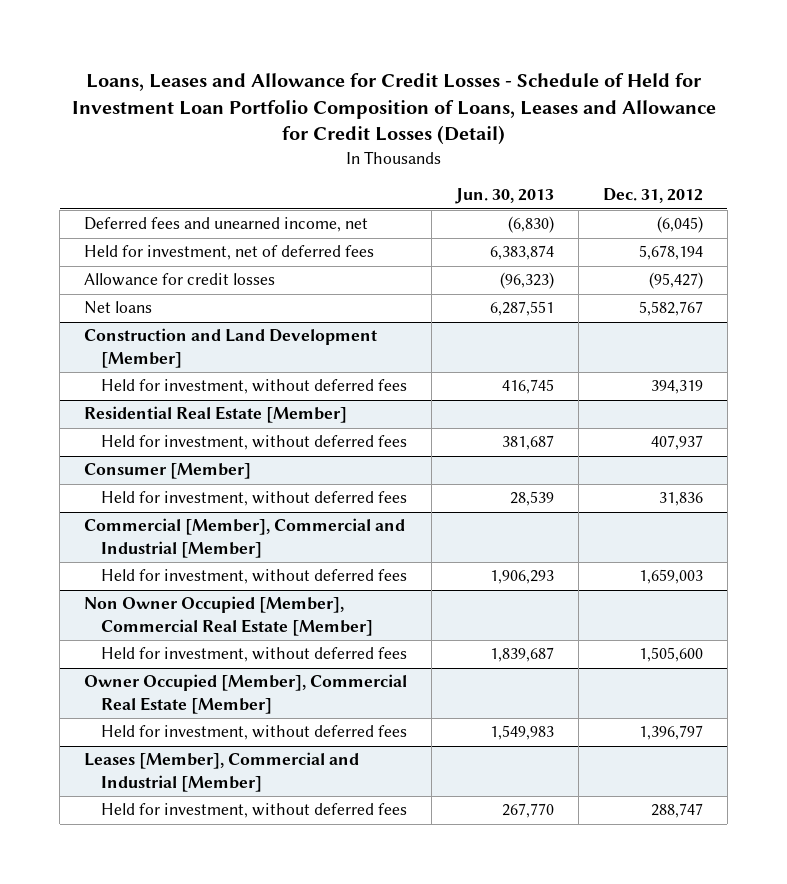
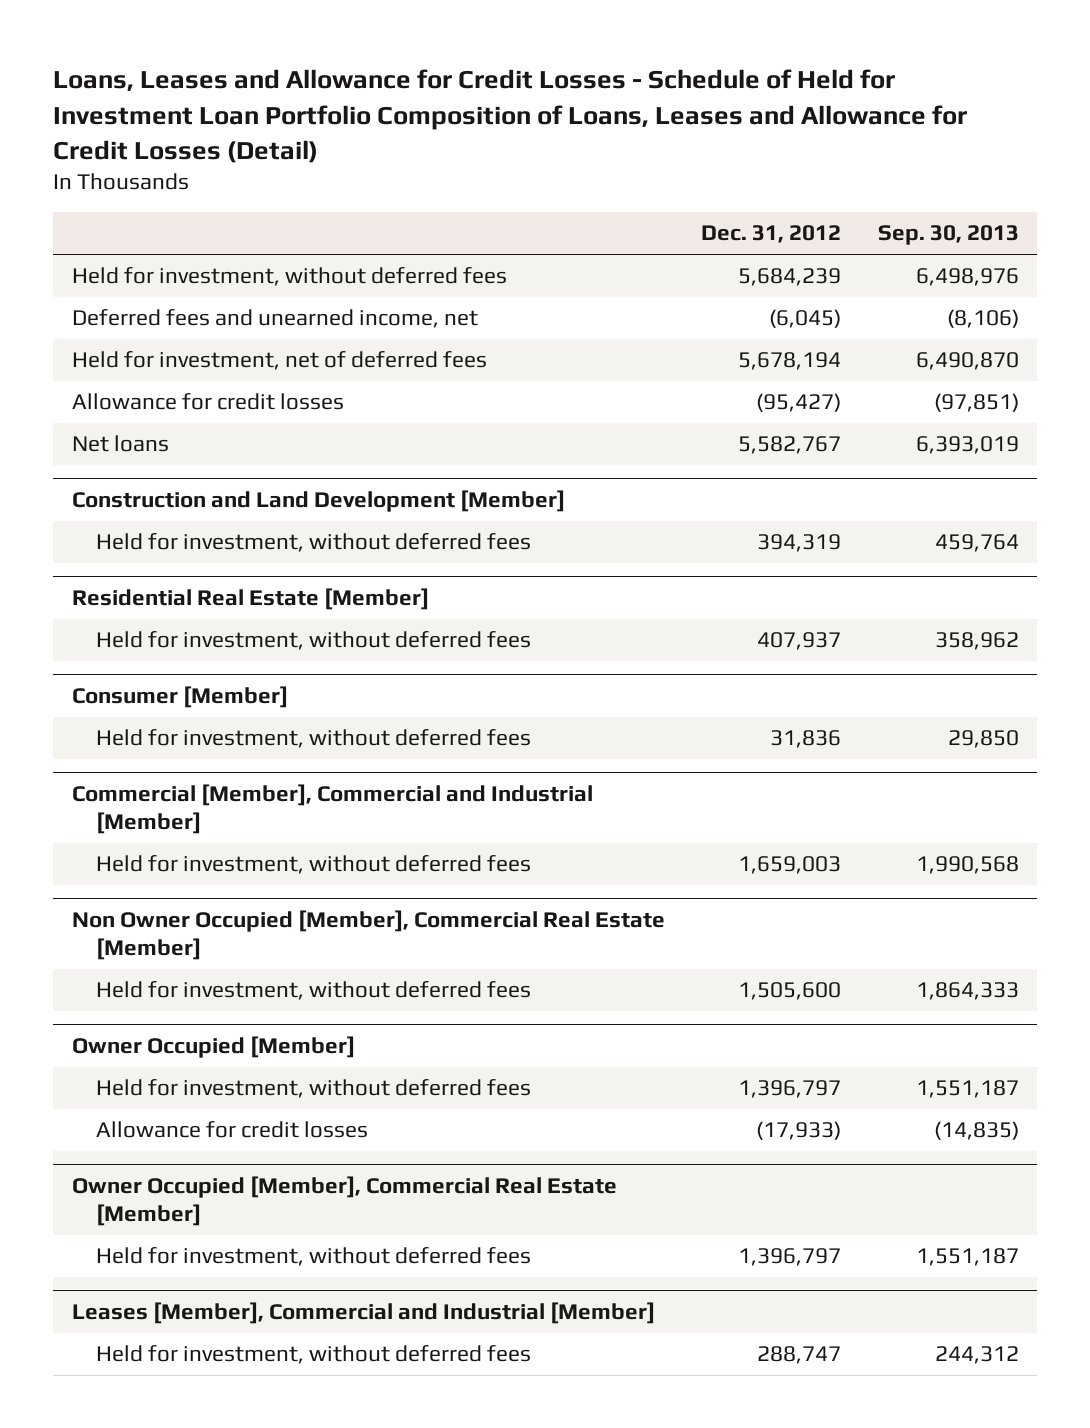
[455,188,555,205] Jun. 30, 2013 -> none
none -> [877,225,1019,246] Sep. 30, 2013
none -> [71,267,507,287] Held for investment, without deferred fees
none -> [71,1036,355,1059] Owner Occupied [Member]
none -> [96,1079,532,1099] Held for investment, without deferred fees
none -> [96,1121,369,1139] Allowance for credit losses

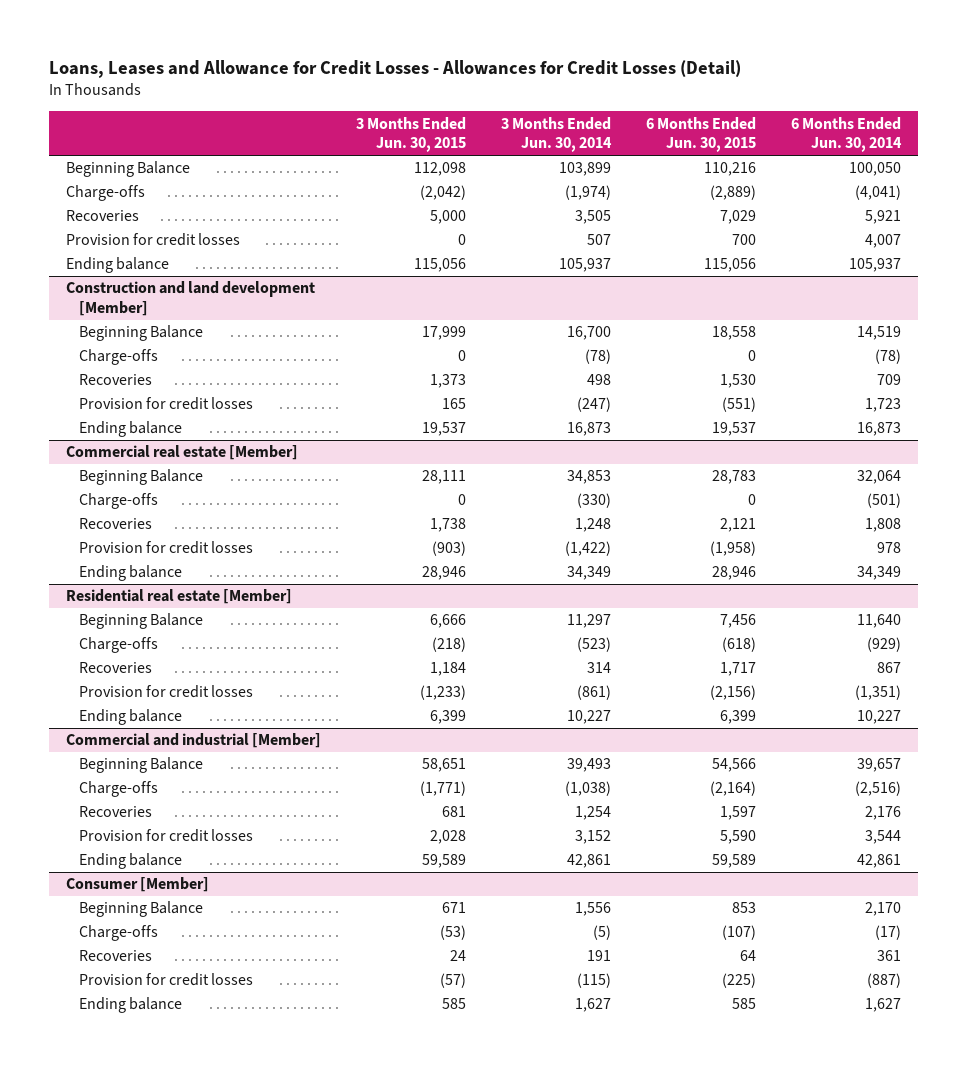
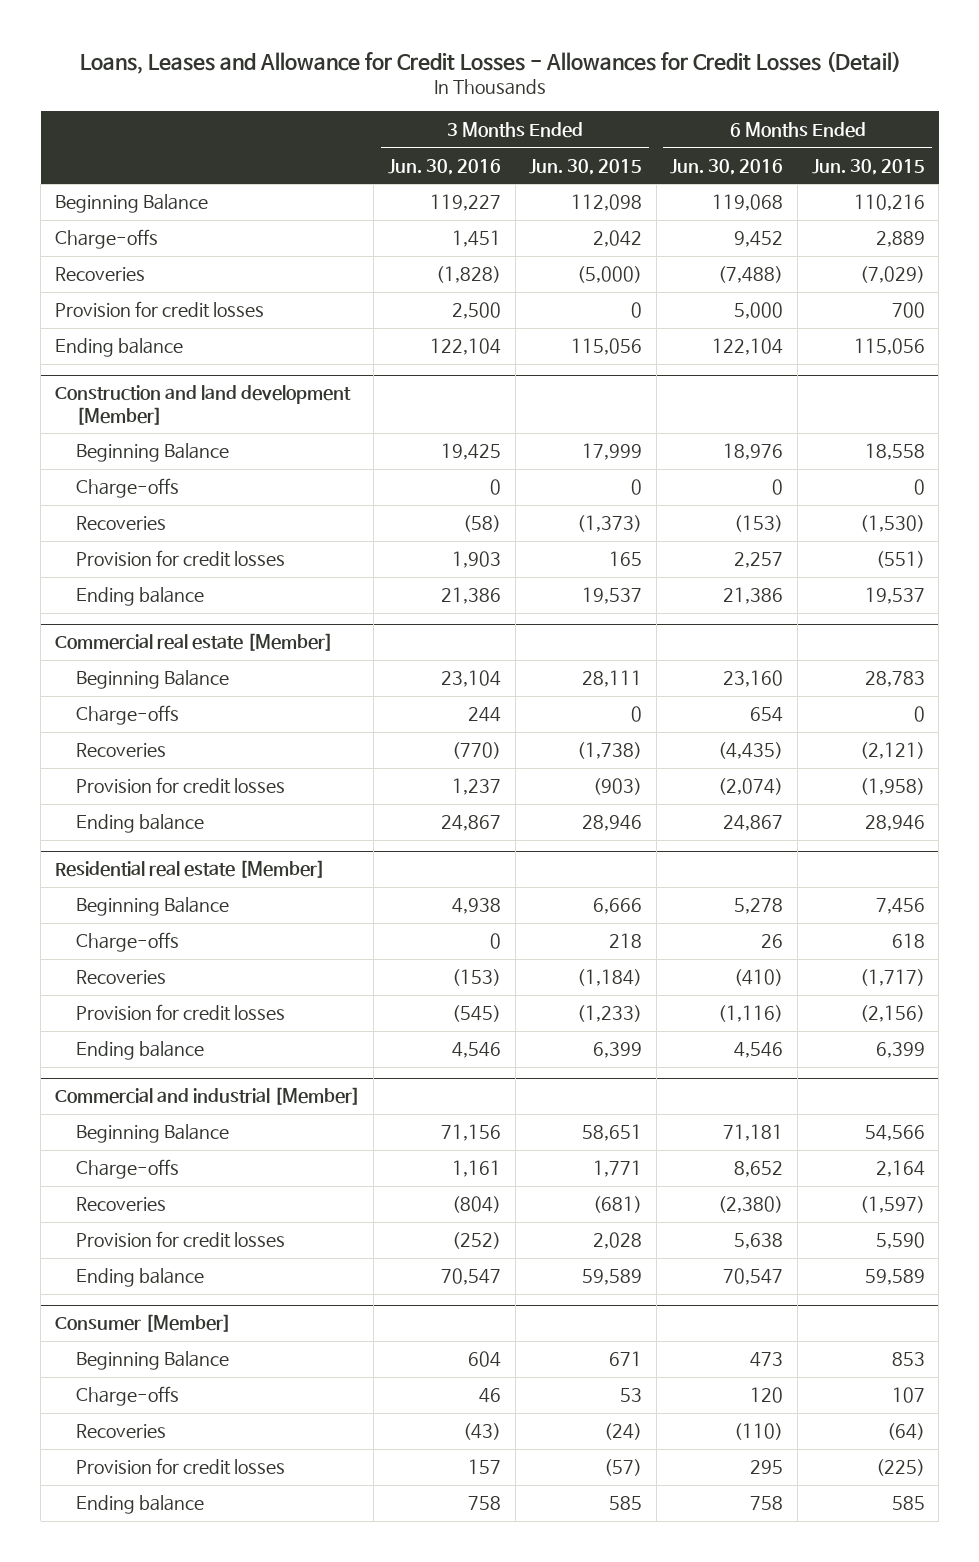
[501,116,613,153] 3 Months Ended Jun. 30, 2014 -> none
[790,116,902,153] 6 Months Ended Jun. 30, 2014 -> none
none -> [387,158,501,175] Jun. 30, 2016
none -> [670,158,784,175] Jun. 30, 2016
[420,185,467,201] (2,042) -> [593,230,643,248] 2,042
[709,185,756,201] (2,889) -> [875,231,925,248] 2,889
[430,210,467,225] 5,000 -> [577,266,643,284] (5,000)
[719,210,756,225] 7,029 -> [859,266,925,284] (7,029)
[430,374,467,389] 1,373 -> [577,515,643,533] (1,373)
[719,374,756,389] 1,530 -> [859,515,925,533] (1,530)
[430,518,467,533] 1,738 -> [577,742,643,760] (1,738)
[719,518,756,533] 2,121 -> [859,742,925,760] (2,121)
[432,637,467,653] (218) -> [609,933,643,949] 218
[721,637,756,653] (618) -> [891,933,925,949] 618
[430,662,467,677] 1,184 -> [577,969,643,987] (1,184)
[719,662,756,677] 1,717 -> [859,969,925,987] (1,717)
[420,781,467,797] (1,771) -> [593,1160,643,1178] 1,771
[709,781,756,797] (2,164) -> [875,1160,925,1178] 2,164
[442,806,467,818] 681 -> [593,1196,643,1214] (681)
[719,806,756,821] 1,597 -> [859,1196,925,1214] (1,597)
[440,925,467,941] (53) -> [620,1388,643,1403] 53
[721,925,756,941] (107) -> [891,1387,925,1404] 107
[450,950,467,962] 24 -> [604,1423,643,1441] (24)
[739,950,756,962] 64 -> [886,1423,925,1441] (64)

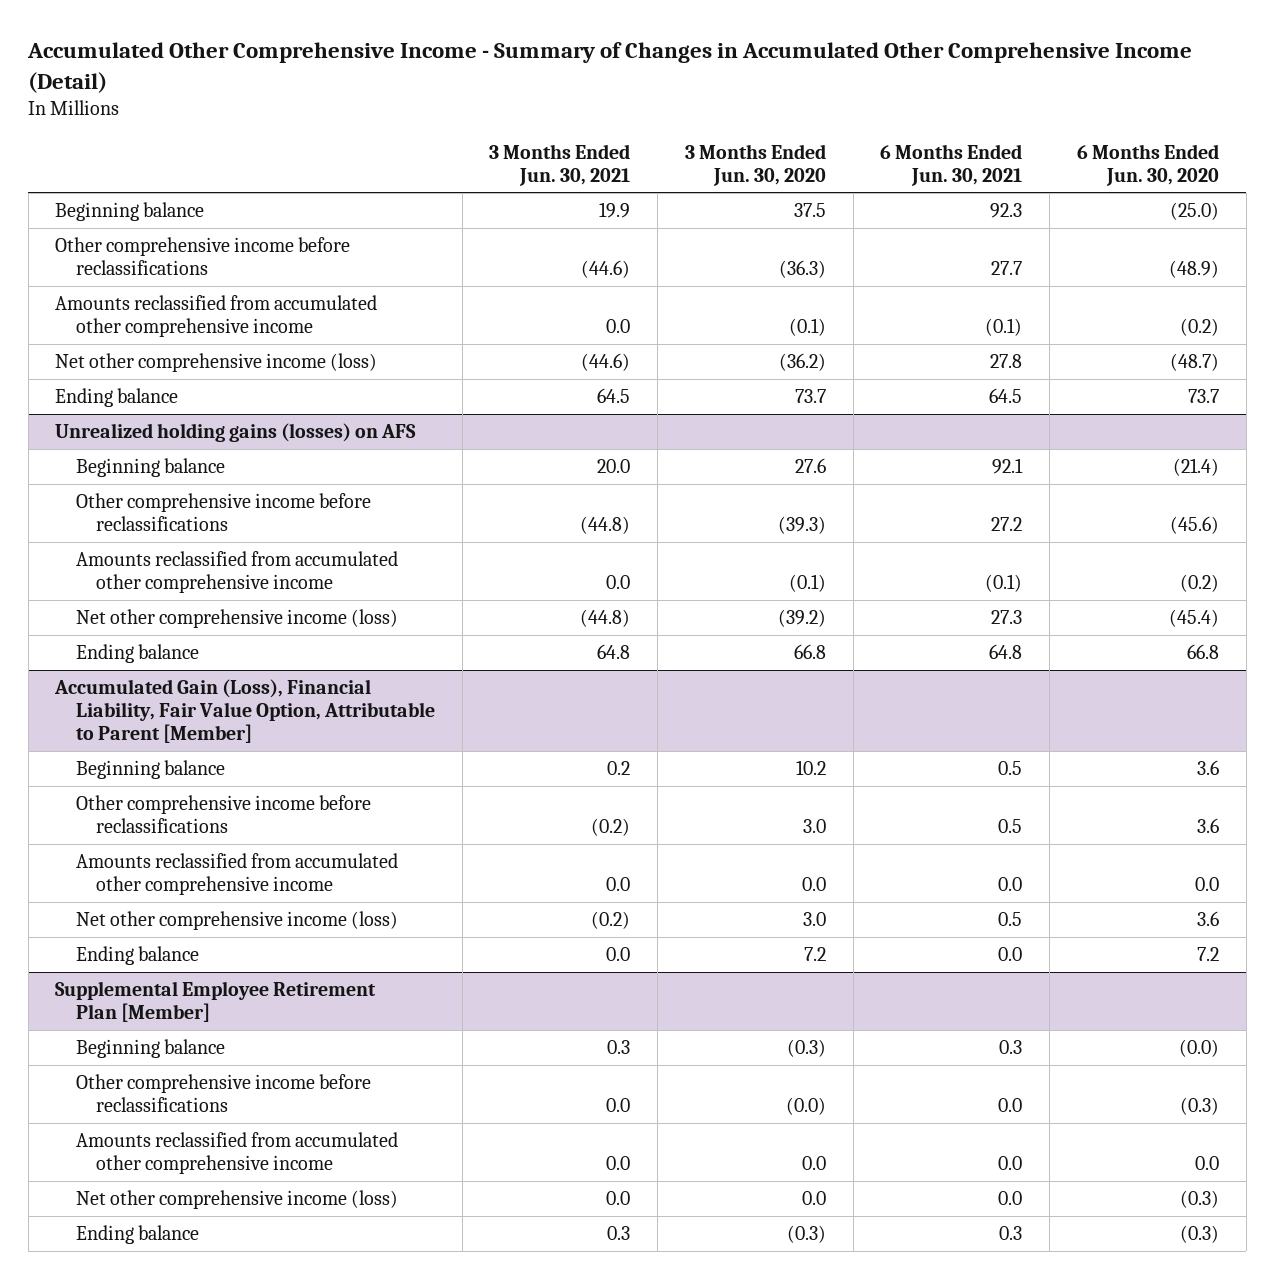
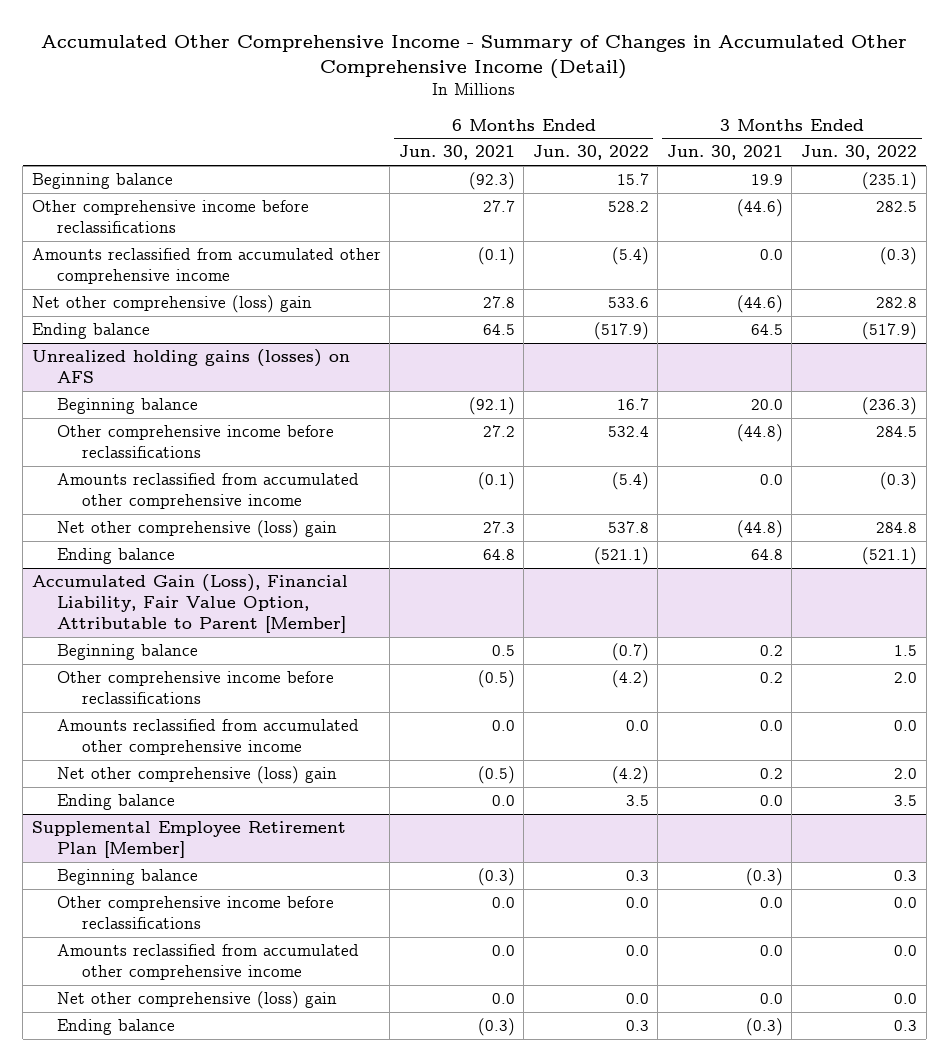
[684,143,826,186] 3 Months Ended Jun. 30, 2020 -> none
[1076,143,1219,186] 6 Months Ended Jun. 30, 2020 -> none
none -> [532,145,649,161] Jun. 30, 2022
none -> [801,145,918,161] Jun. 30, 2022
[990,203,1023,219] 92.3 -> [468,172,515,191] (92.3)
[55,353,378,373] Net other comprehensive income (loss) -> [31,295,312,314] Net other comprehensive (loss) gain
[992,458,1024,475] 92.1 -> [468,397,515,416] (92.1)
[75,609,398,629] Net other comprehensive income (loss) -> [56,520,337,539] Net other comprehensive (loss) gain
[591,818,631,837] (0.2) -> [759,672,783,684] 0.2
[998,819,1023,834] 0.5 -> [477,670,515,689] (0.5)
[75,911,398,931] Net other comprehensive income (loss) -> [56,766,337,785] Net other comprehensive (loss) gain
[591,911,631,930] (0.2) -> [759,768,783,780] 0.2
[998,912,1023,927] 0.5 -> [477,766,515,785] (0.5)
[607,1040,631,1055] 0.3 -> [745,868,783,887] (0.3)
[999,1040,1023,1055] 0.3 -> [477,868,515,887] (0.3)
[75,1190,398,1210] Net other comprehensive income (loss) -> [56,991,337,1010] Net other comprehensive (loss) gain
[607,1226,631,1241] 0.3 -> [745,1018,783,1037] (0.3)
[999,1226,1023,1241] 0.3 -> [477,1018,515,1037] (0.3)

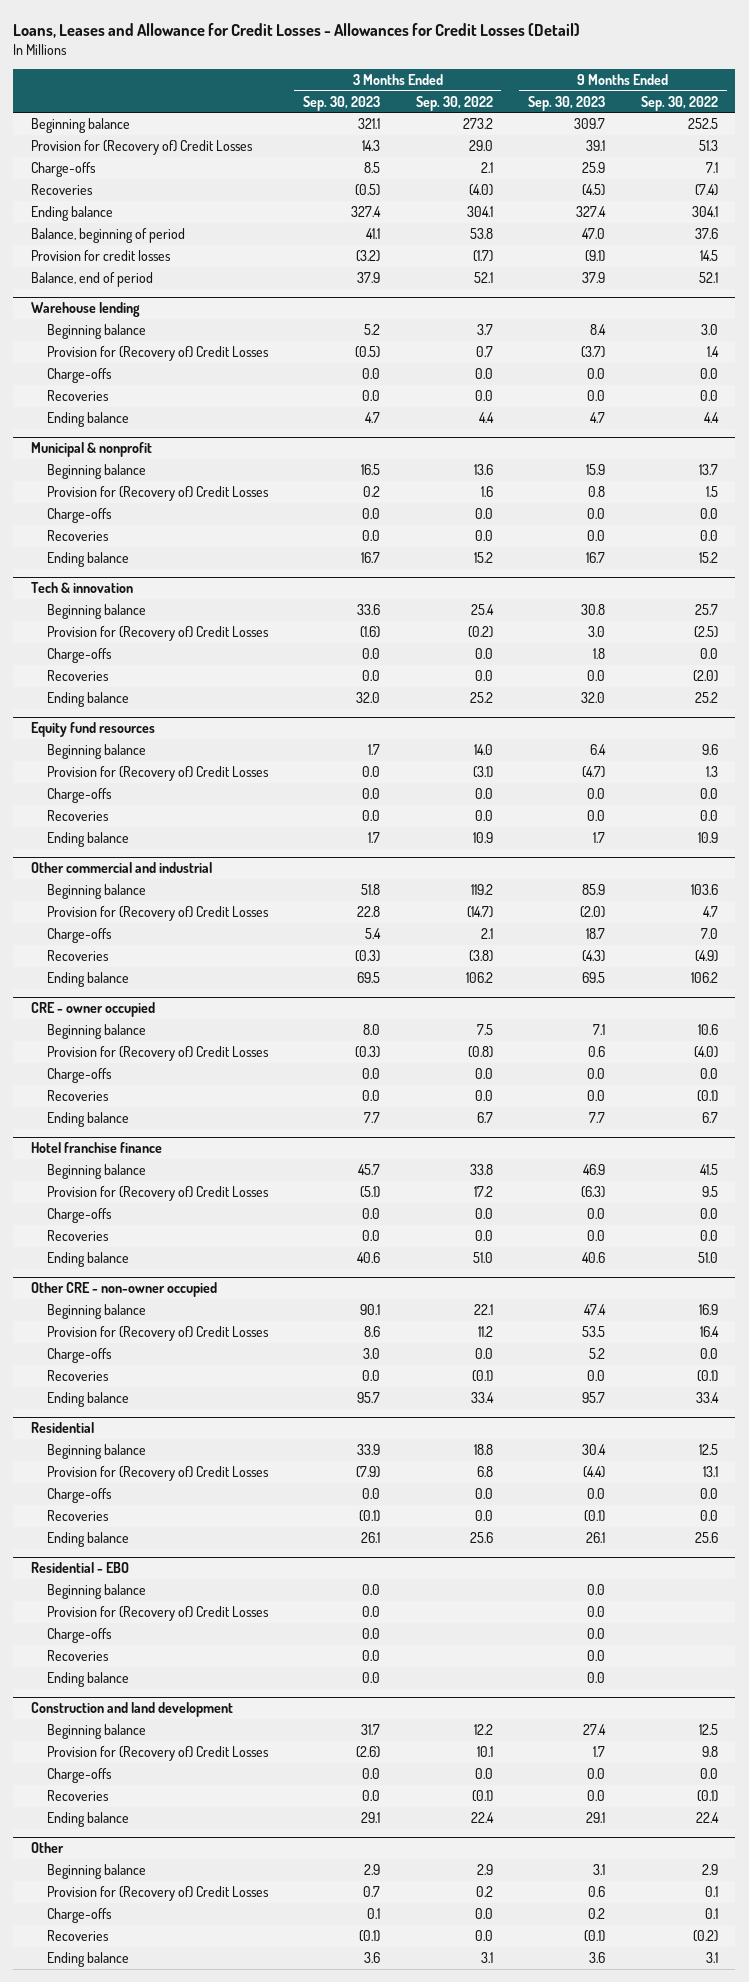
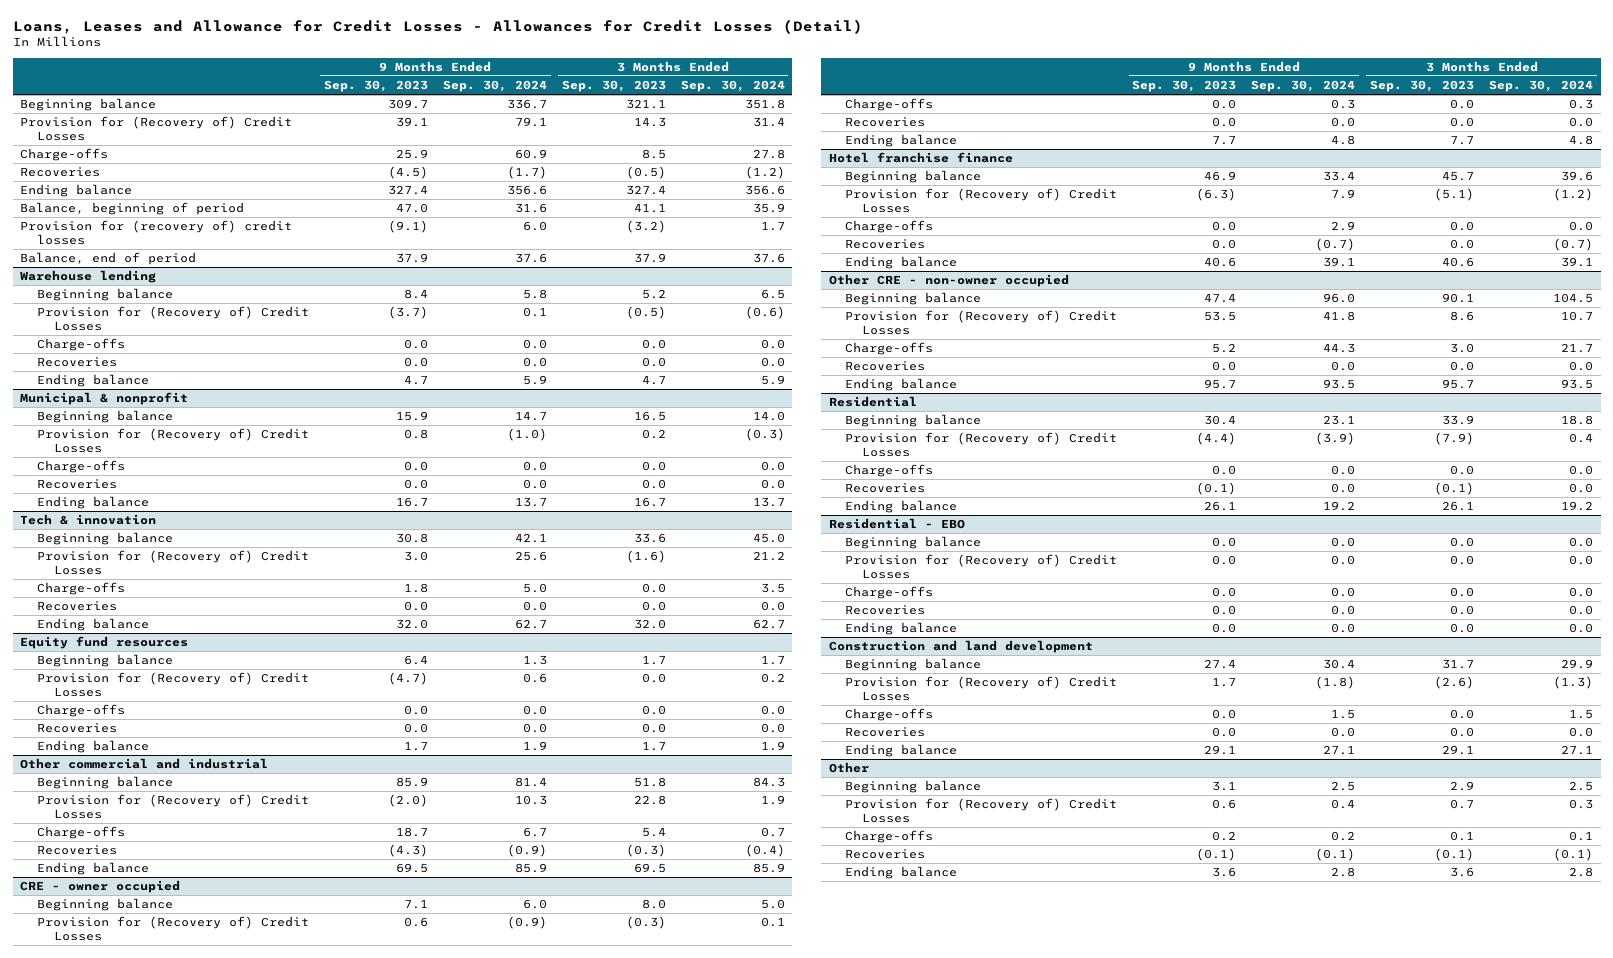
[415,95,493,111] Sep. 30, 2022 -> none
[640,95,718,111] Sep. 30, 2022 -> none
none -> [442,80,547,93] Sep. 30, 2024
none -> [680,80,785,93] Sep. 30, 2024
[31,250,172,262] Provision for credit losses -> [20,220,293,245] Provision for (recovery of) credit losses

